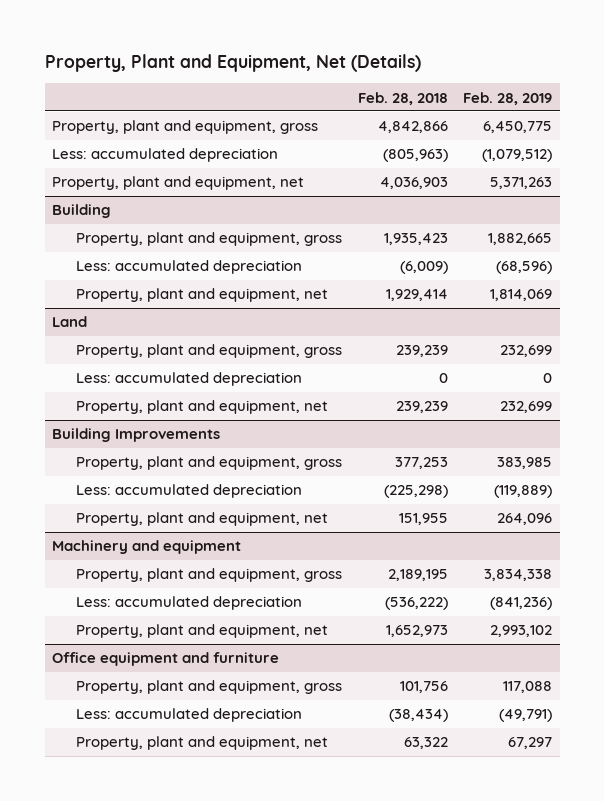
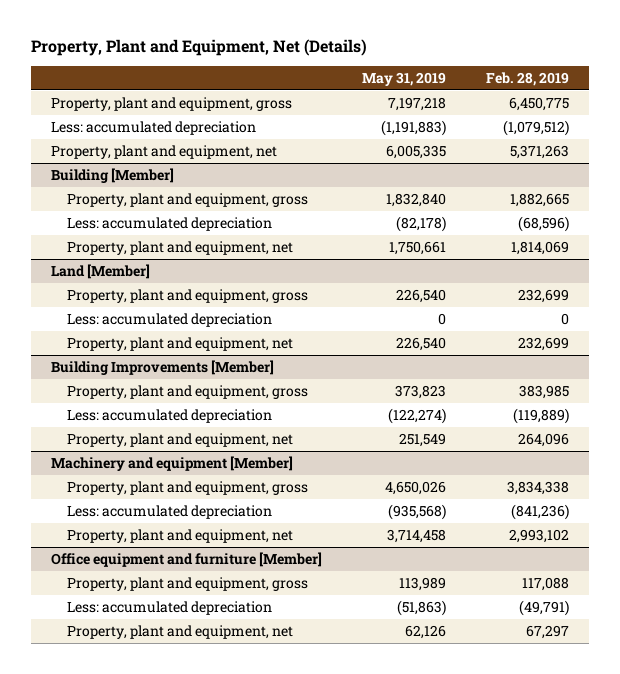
[357,91,448,105] Feb. 28, 2018 -> none
none -> [361,71,446,86] May 31, 2019
[52,204,112,219] Building -> [50,167,174,183] Building [Member]
[52,316,88,328] Land -> [50,263,150,279] Land [Member]
[52,428,221,443] Building Improvements -> [50,359,274,375] Building Improvements [Member]
[52,540,242,555] Machinery and equipment -> [50,455,293,471] Machinery and equipment [Member]
[52,652,280,667] Office equipment and furniture -> [50,551,322,567] Office equipment and furniture [Member]

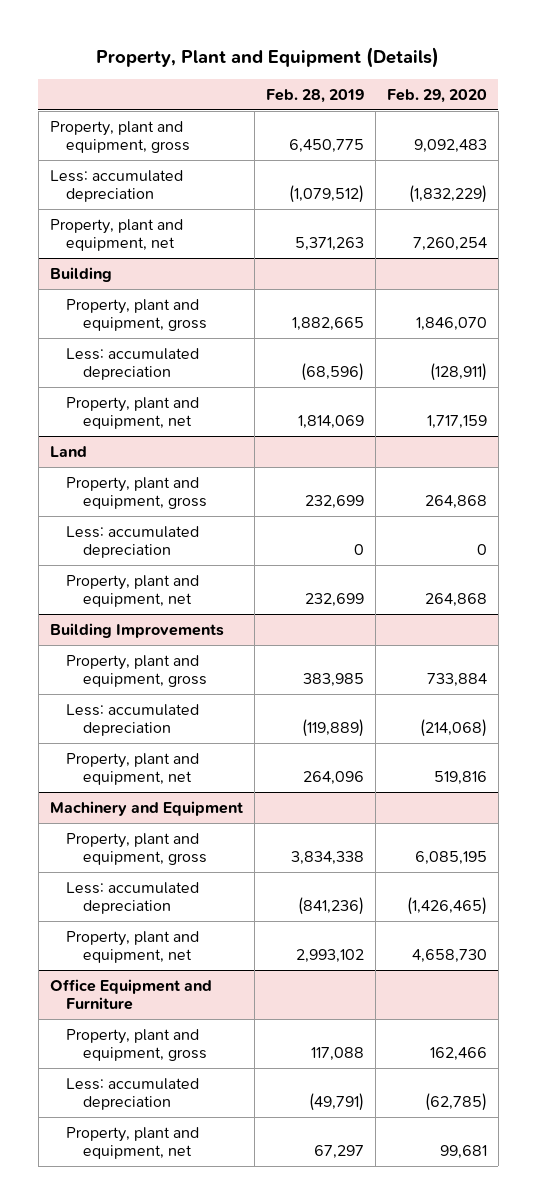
[30,38,367,56] Property, Plant and Equipment, Net (Details) -> [96,46,440,68] Property, Plant and Equipment (Details)
[361,71,446,86] May 31, 2019 -> none
none -> [386,88,487,103] Feb. 29, 2020
[50,167,174,183] Building [Member] -> [49,266,112,282] Building
[50,263,150,279] Land [Member] -> [49,445,87,457] Land
[50,359,274,375] Building Improvements [Member] -> [49,622,224,638] Building Improvements
[50,455,293,471] Machinery and equipment [Member] -> [49,800,243,816] Machinery and Equipment
[50,551,322,567] Office equipment and furniture [Member] -> [49,978,212,1011] Office Equipment and Furniture

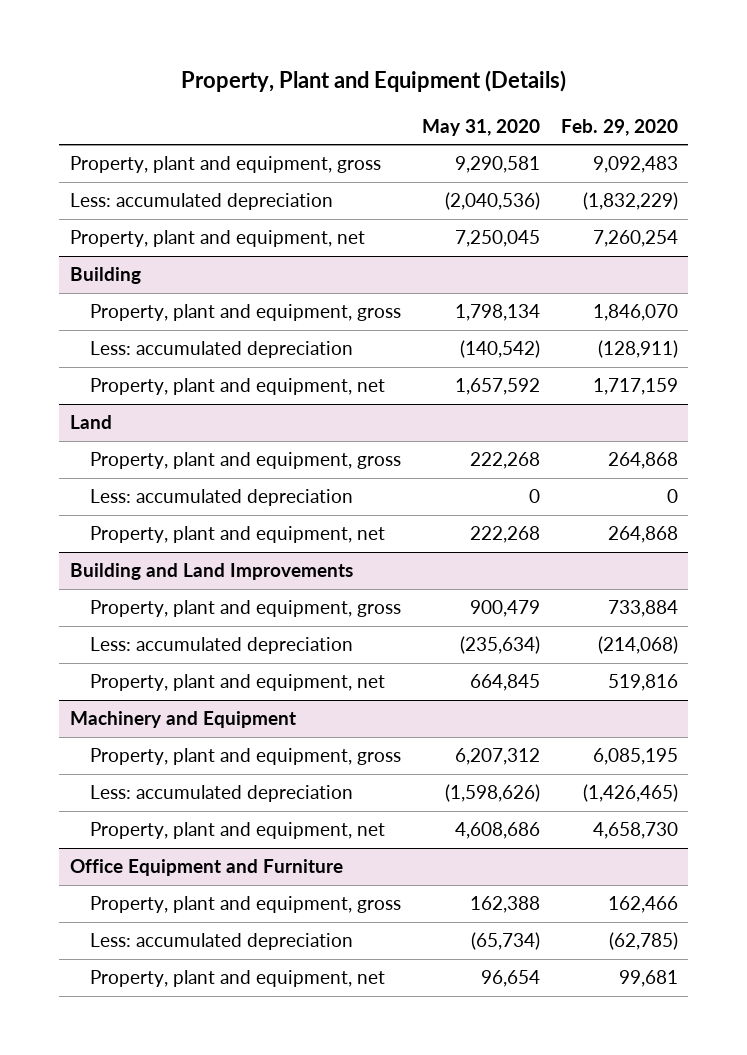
[265,88,364,103] Feb. 28, 2019 -> none
none -> [421,118,540,136] May 31, 2020
[49,622,224,638] Building Improvements -> [69,563,353,581] Building and Land Improvements

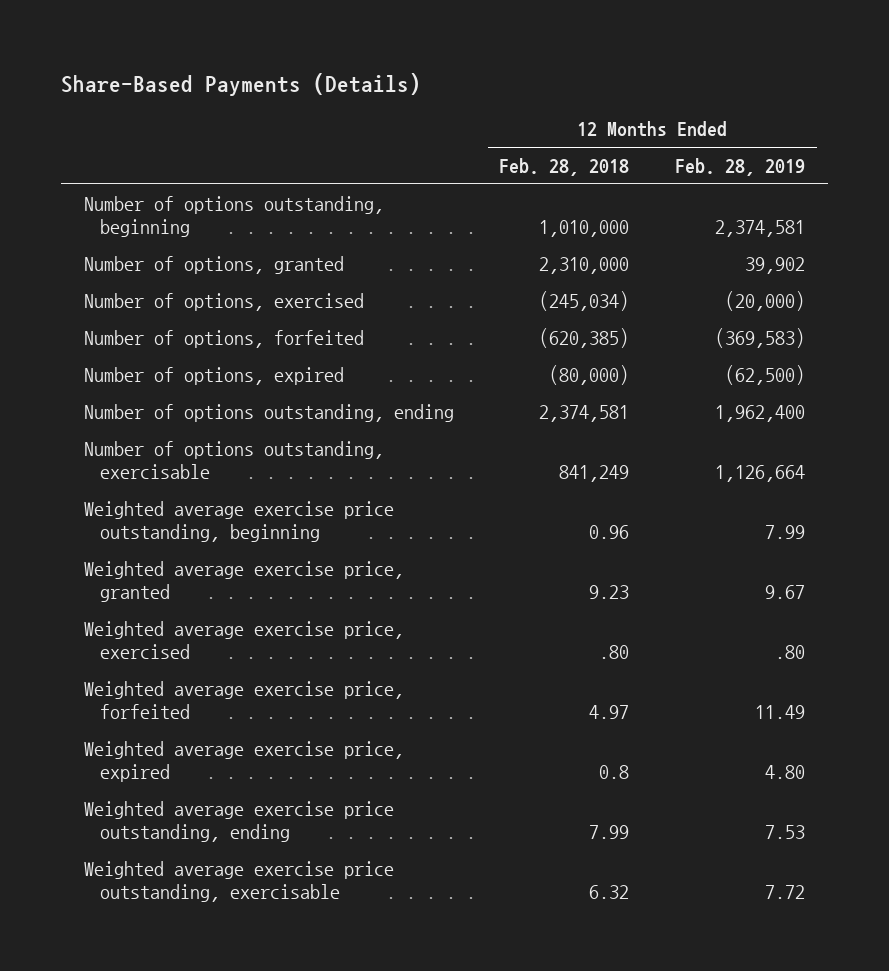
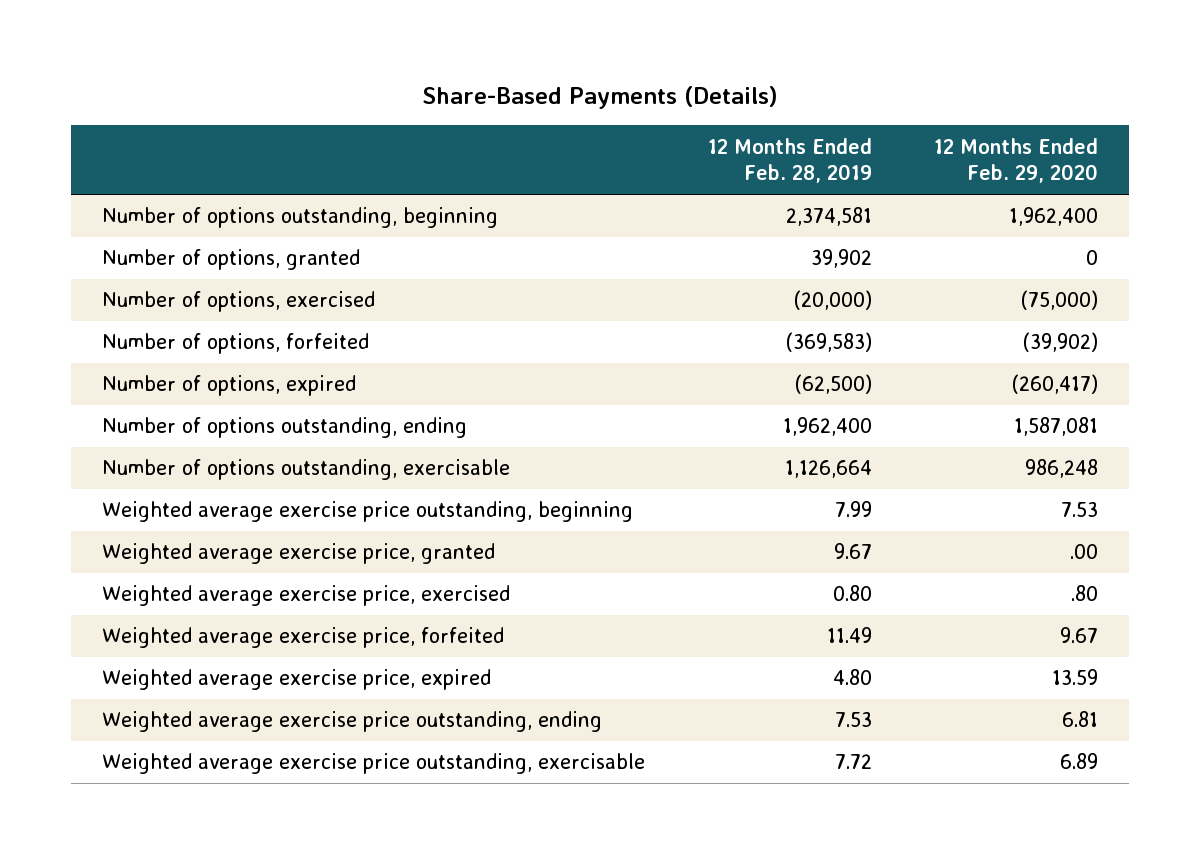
[499,157,630,176] Feb. 28, 2018 -> none
none -> [933,137,1098,184] 12 Months Ended Feb. 29, 2020
[775,645,806,660] .80 -> [832,585,872,602] 0.80

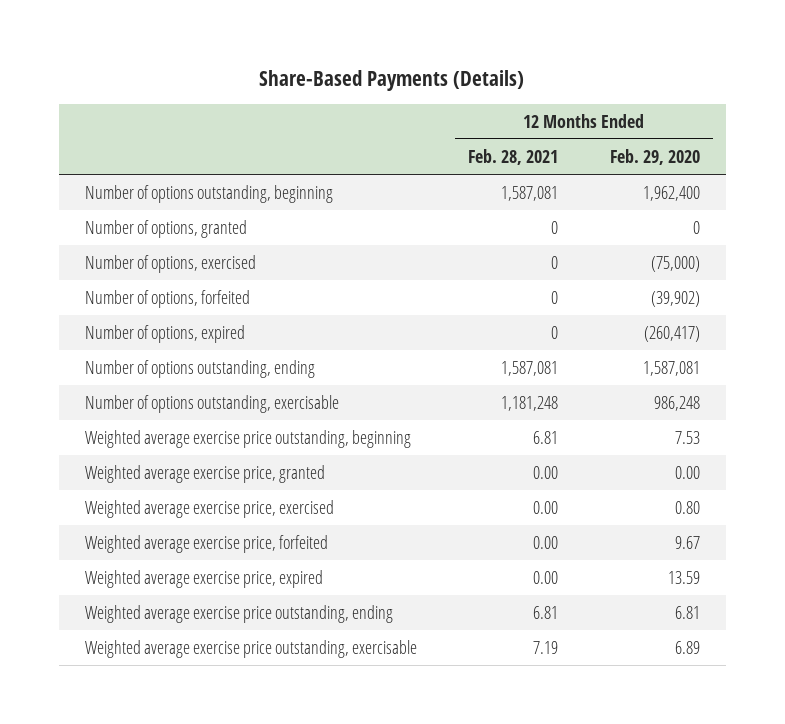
[707,137,872,184] 12 Months Ended Feb. 28, 2019 -> none
none -> [468,148,559,165] Feb. 28, 2021
[1069,544,1098,560] .00 -> [675,465,701,479] 0.00
[1070,585,1098,602] .80 -> [675,500,701,514] 0.80

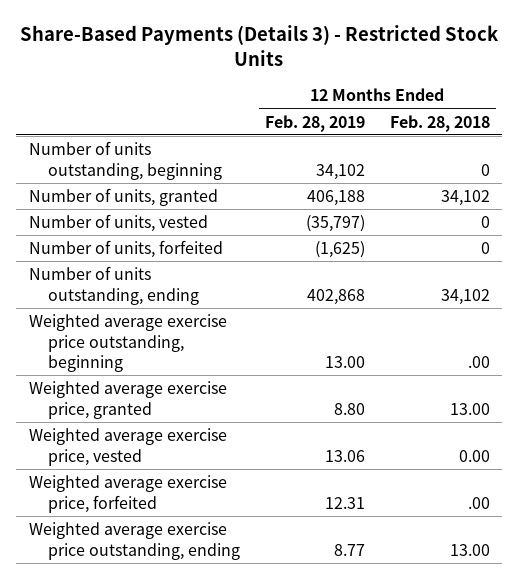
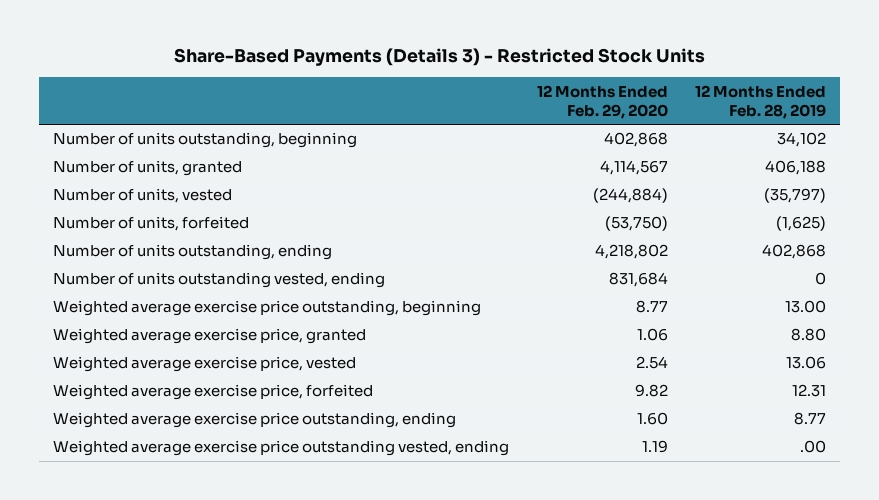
[389,114,490,132] Feb. 28, 2018 -> none
none -> [536,84,668,120] 12 Months Ended Feb. 29, 2020
none -> [52,272,385,289] Number of units outstanding vested, ending
none -> [52,440,509,457] Weighted average exercise price outstanding vested, ending

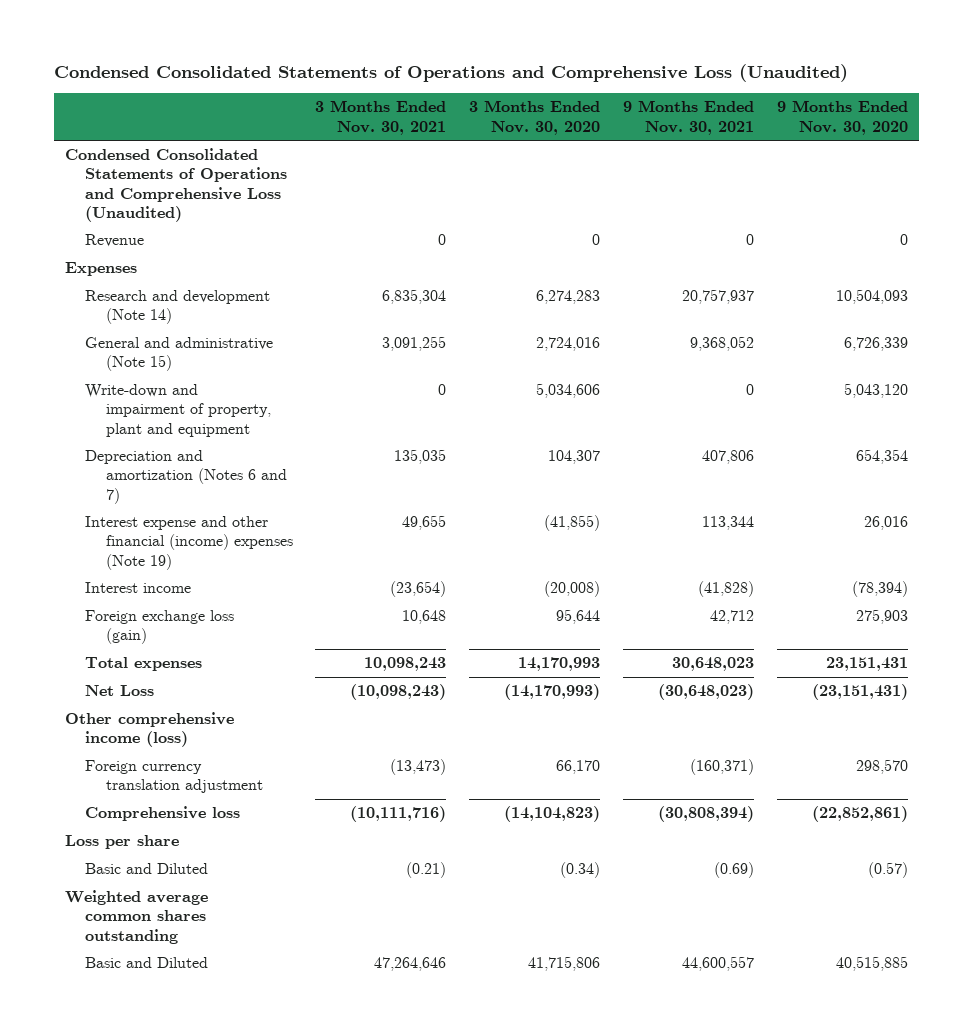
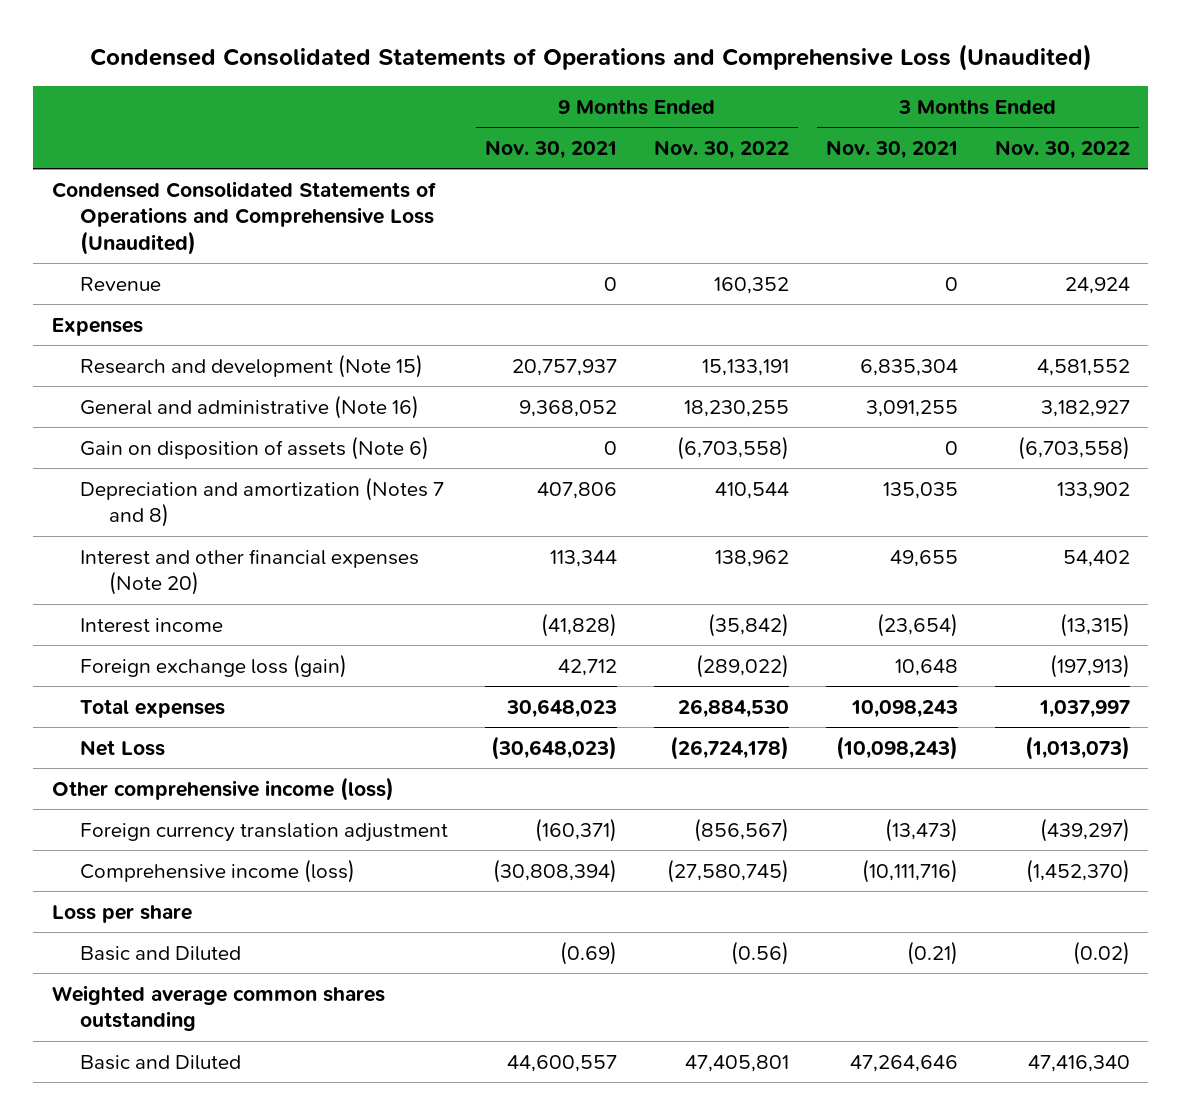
[469,100,601,135] 3 Months Ended Nov. 30, 2020 -> none
[776,100,908,135] 9 Months Ended Nov. 30, 2020 -> none
none -> [654,139,790,159] Nov. 30, 2022
none -> [994,139,1130,159] Nov. 30, 2022
[85,384,271,437] Write-down and impairment of property, plant and equipment -> none
[85,290,271,325] Research and development (Note 14) -> [80,353,424,378] Research and development (Note 15)
[85,337,274,372] General and administrative (Note 15) -> [80,394,420,419] General and administrative (Note 16)
none -> [80,435,430,460] Gain on disposition of assets (Note 6)
[85,450,287,504] Depreciation and amortization (Notes 6 and 7) -> [80,476,445,528] Depreciation and amortization (Notes 7 and 8)
[85,516,293,570] Interest expense and other financial (income) expenses (Note 19) -> [80,548,420,596] Interest and other financial expenses (Note 20)
[85,806,241,822] Comprehensive loss -> [80,858,356,883] Comprehensive income (loss)

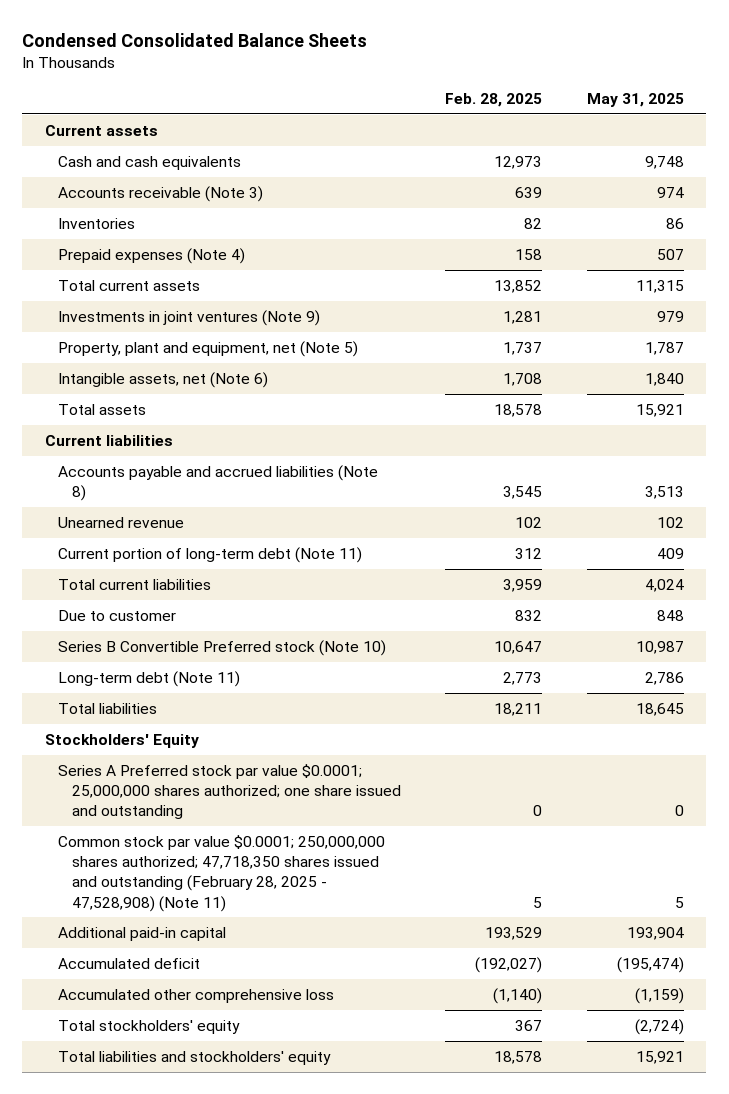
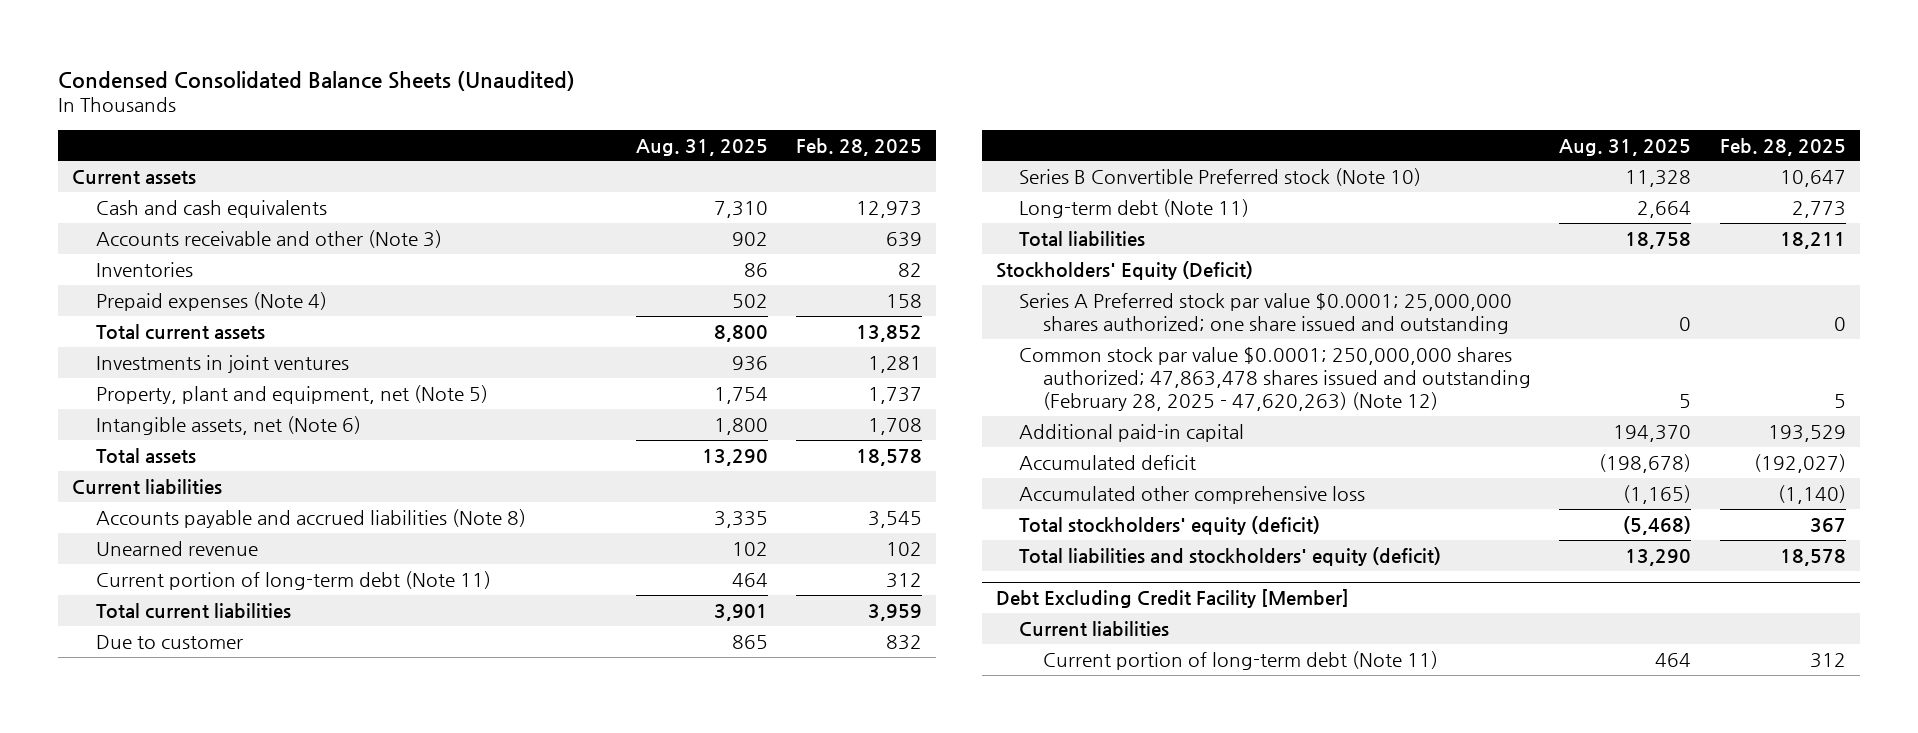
[22,32,368,47] Condensed Consolidated Balance Sheets -> [58,70,576,91] Condensed Consolidated Balance Sheets (Unaudited)
[586,93,684,108] May 31, 2025 -> none
none -> [635,138,768,156] Aug. 31, 2025
[58,185,264,202] Accounts receivable (Note 3) -> [95,229,442,248] Accounts receivable and other (Note 3)
[58,309,321,326] Investments in joint ventures (Note 9) -> [95,354,349,373] Investments in joint ventures
[44,733,199,748] Stockholders' Equity -> [996,260,1254,280] Stockholders' Equity (Deficit)
[58,834,386,912] Common stock par value $0.0001; 250,000,000 shares authorized; 47,718,350 shares issued and outstanding (February 28, 2025 - 47,528,908) (Note 11) -> [1019,346,1531,411] Common stock par value $0.0001; 250,000,000 shares authorized; 47,863,478 shares issued and outstanding (February 28, 2025 - 47,620,263) (Note 12)
[58,1019,241,1034] Total stockholders' equity -> [1019,515,1321,535] Total stockholders' equity (deficit)
[58,1050,332,1065] Total liabilities and stockholders' equity -> [1019,546,1442,566] Total liabilities and stockholders' equity (deficit)
none -> [996,589,1350,609] Debt Excluding Credit Facility [Member]
none -> [1019,620,1170,636] Current liabilities
none -> [1042,650,1438,670] Current portion of long-term debt (Note 11)

